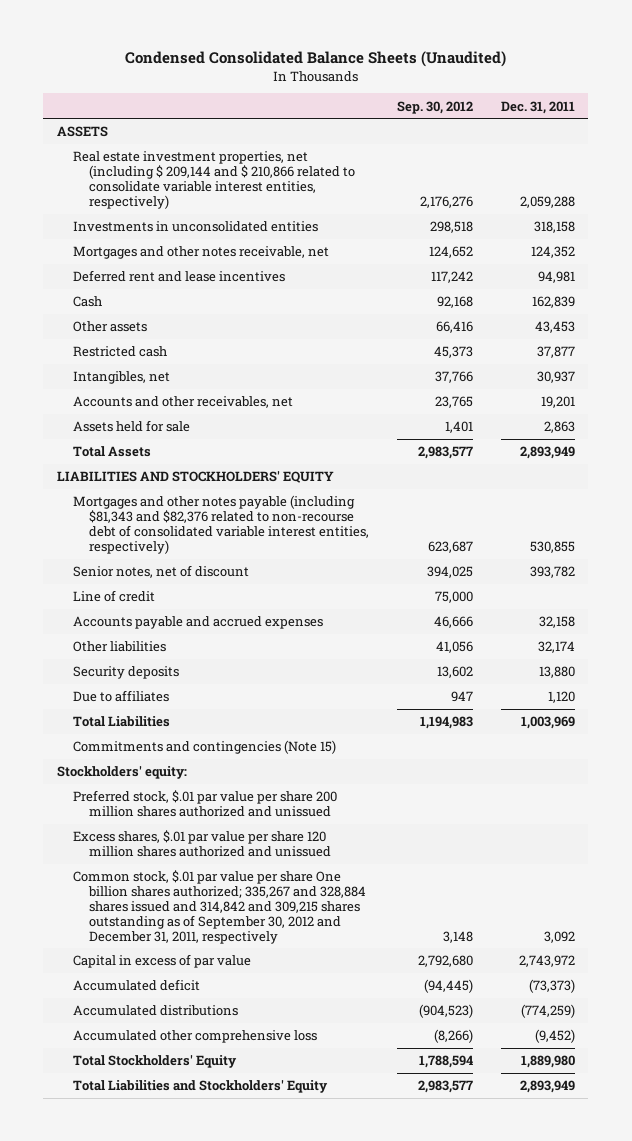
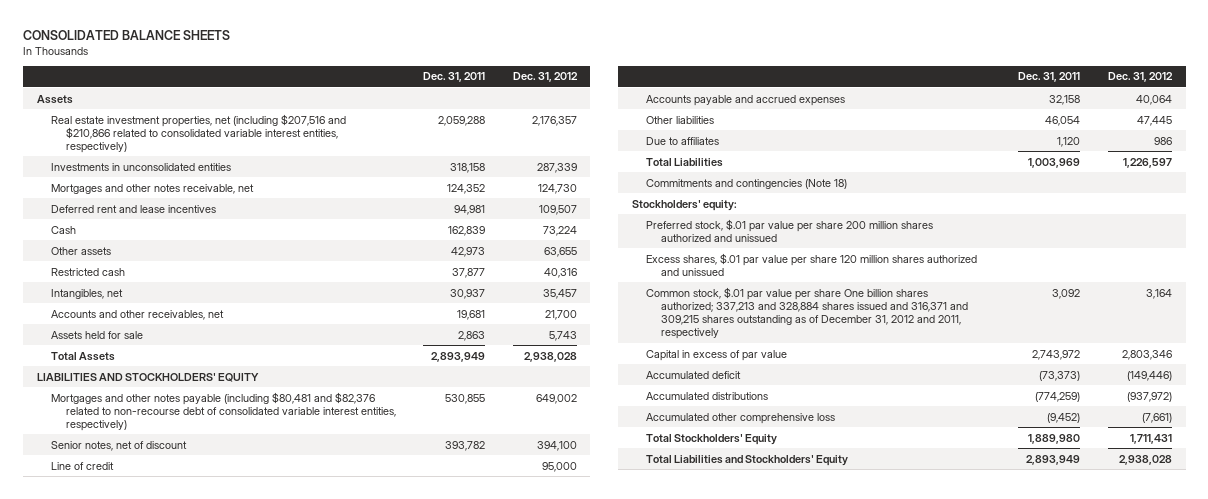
[124,51,506,68] Condensed Consolidated Balance Sheets (Unaudited) -> [22,29,230,40] CONSOLIDATED BALANCE SHEETS
[396,100,473,114] Sep. 30, 2012 -> none
none -> [512,72,578,83] Dec. 31, 2012
[57,126,109,138] ASSETS -> [36,94,73,104] Assets
[73,151,355,209] Real estate investment properties, net (including $ 209,144 and $ 210,866 related to consolidate variable interest entities, respectively) -> [51,113,347,153] Real estate investment properties, net (including $207,516 and $210,866 related to consolidated variable interest entities, respectively)
[534,321,575,334] 43,453 -> [451,246,486,257] 42,973
[540,396,575,409] 19,201 -> [457,309,486,320] 19,681
[73,495,369,554] Mortgages and other notes payable (including $81,343 and $82,376 related to non-recourse debt of consolidated variable interest entities, respectively) -> [51,391,396,431] Mortgages and other notes payable (including $80,481 and $82,376 related to non-recourse debt of consolidated variable interest entities, respectively)
[73,666,180,680] Security deposits -> none
[537,641,575,654] 32,174 -> [1045,115,1081,126] 46,054
[73,740,337,755] Commitments and contingencies (Note 15) -> [646,178,848,189] Commitments and contingencies (Note 18)
[73,870,366,944] Common stock, $.01 par value per share One billion shares authorized; 335,267 and 328,884 shares issued and 314,842 and 309,215 shares outstanding as of September 30, 2012 and December 31, 2011, respectively -> [646,286,968,339] Common stock, $.01 par value per share One billion shares authorized; 337,213 and 328,884 shares issued and 316,371 and 309,215 shares outstanding as of December 31, 2012 and 2011, respectively

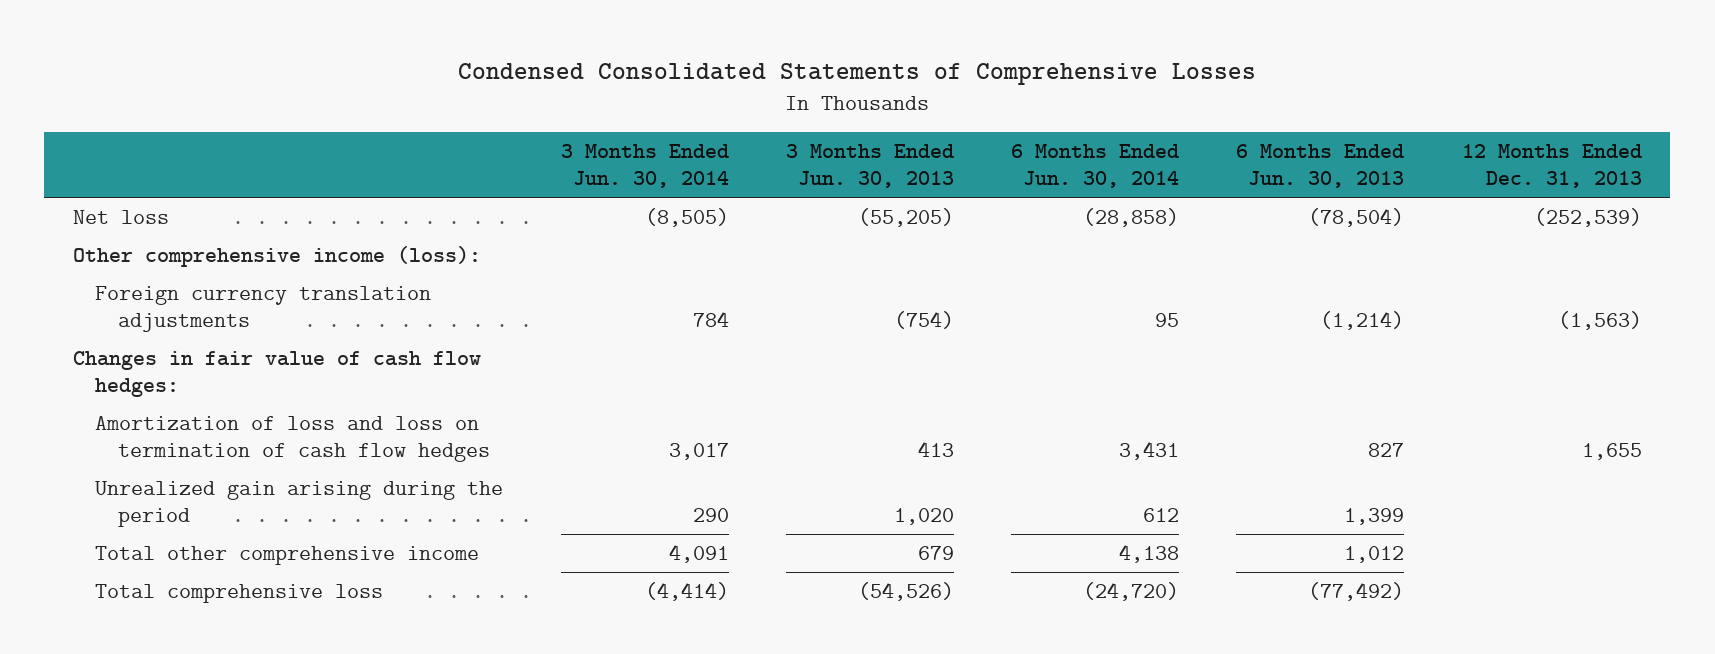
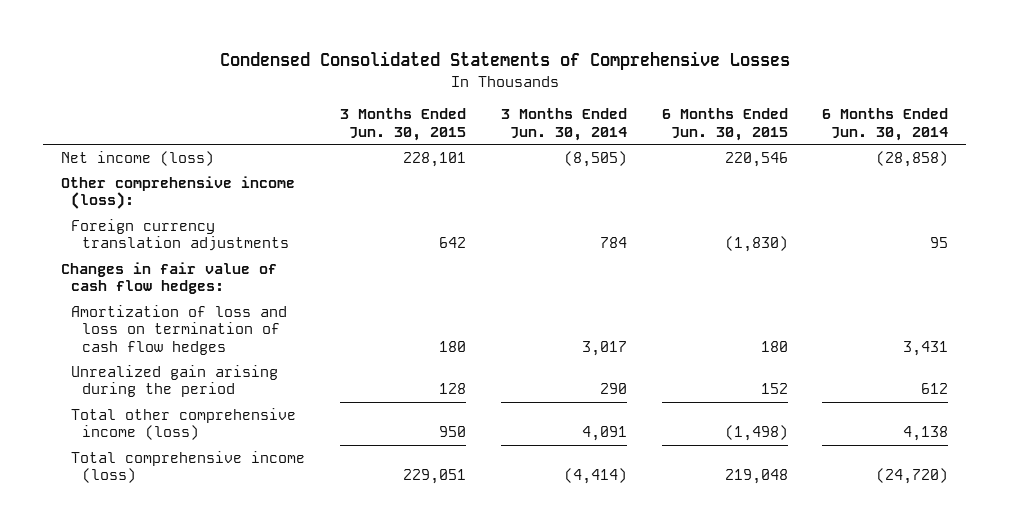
[785,144,954,189] 3 Months Ended Jun. 30, 2013 -> none
[1236,144,1405,189] 6 Months Ended Jun. 30, 2013 -> none
[1461,144,1642,189] 12 Months Ended Dec. 31, 2013 -> none
none -> [340,108,467,141] 3 Months Ended Jun. 30, 2015
none -> [661,108,788,141] 6 Months Ended Jun. 30, 2015
[72,209,169,224] Net loss -> [60,150,214,166] Net income (loss)
[95,545,480,565] Total other comprehensive income -> [71,407,297,441] Total other comprehensive income (loss)
[95,583,384,603] Total comprehensive loss -> [71,450,306,484] Total comprehensive income (loss)

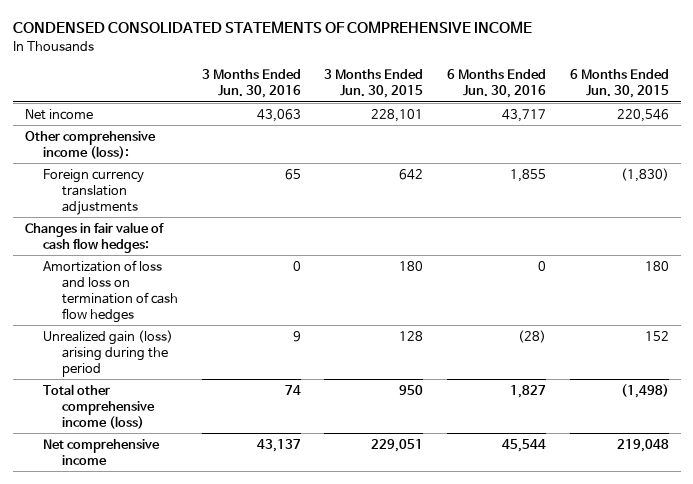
[219,51,790,71] Condensed Consolidated Statements of Comprehensive Losses -> [12,21,532,34] CONDENSED CONSOLIDATED STATEMENTS OF COMPREHENSIVE INCOME
[500,108,627,141] 3 Months Ended Jun. 30, 2014 -> none
[822,108,949,141] 6 Months Ended Jun. 30, 2014 -> none
none -> [201,69,301,99] 3 Months Ended Jun. 30, 2016
none -> [447,69,547,99] 6 Months Ended Jun. 30, 2016
[60,150,214,166] Net income (loss) -> [24,108,93,120] Net income
[71,364,279,398] Unrealized gain arising during the period -> [43,329,174,377] Unrealized gain (loss) arising during the period
[71,450,306,484] Total comprehensive income (loss) -> [43,438,161,465] Net comprehensive income

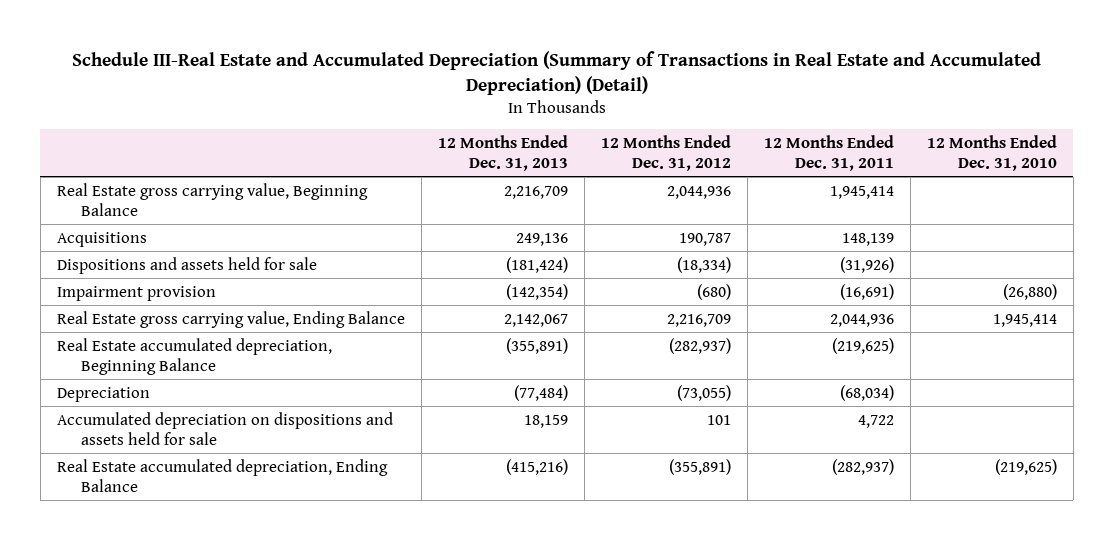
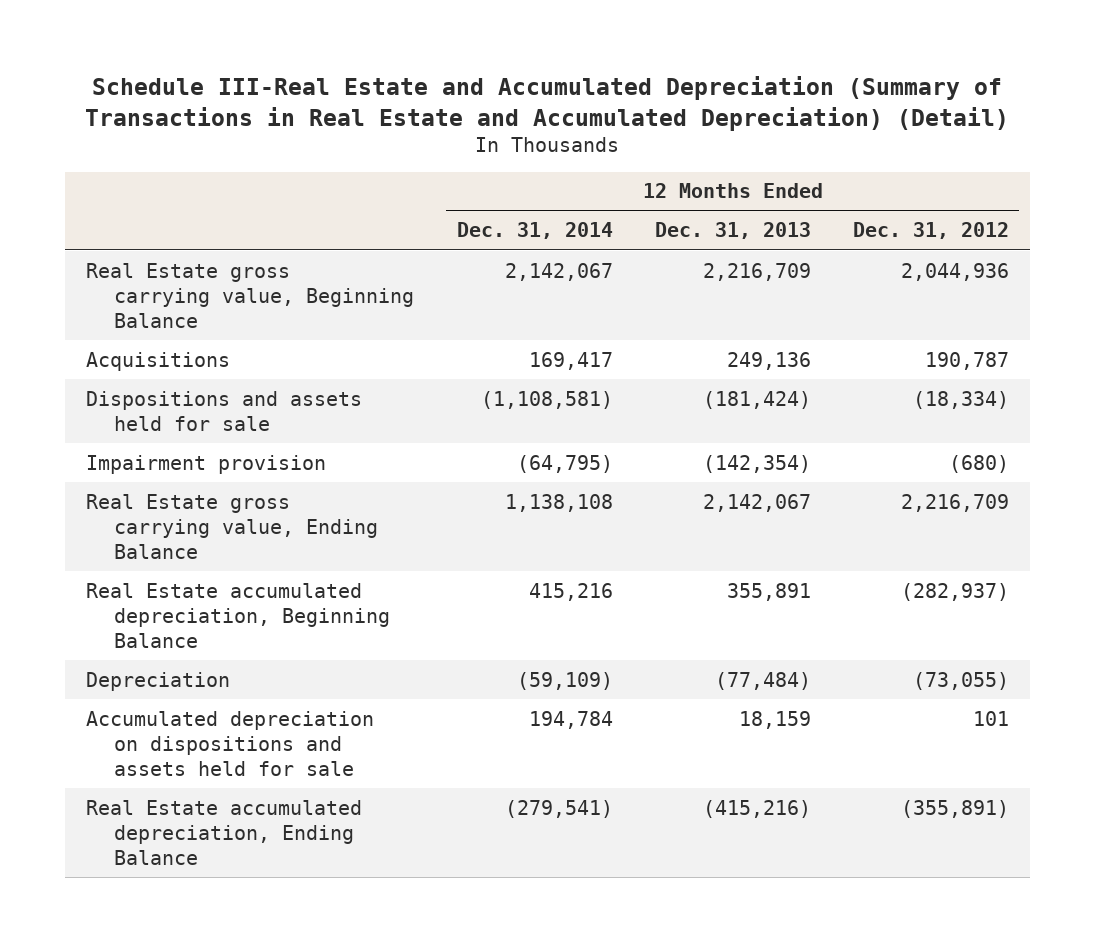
[763,134,894,171] 12 Months Ended Dec. 31, 2011 -> none
[926,134,1057,171] 12 Months Ended Dec. 31, 2010 -> none
none -> [456,222,613,240] Dec. 31, 2014
[505,337,568,354] (355,891) -> [726,582,811,601] 355,891

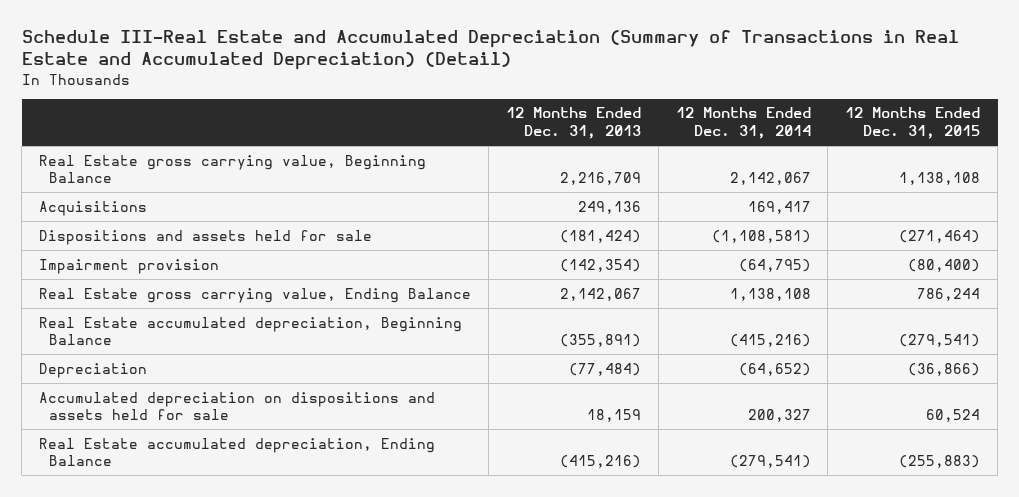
[852,222,1009,240] Dec. 31, 2012 -> none
none -> [845,107,981,140] 12 Months Ended Dec. 31, 2015
[528,582,613,601] 415,216 -> [729,334,811,348] (415,216)
[726,582,811,601] 355,891 -> [559,334,641,348] (355,891)
[516,671,613,690] (59,109) -> [738,362,811,376] (64,652)
[528,710,613,729] 194,784 -> [747,409,811,423] 200,327

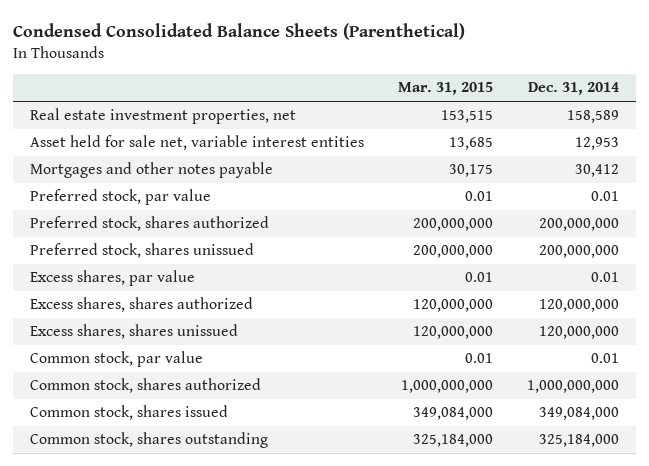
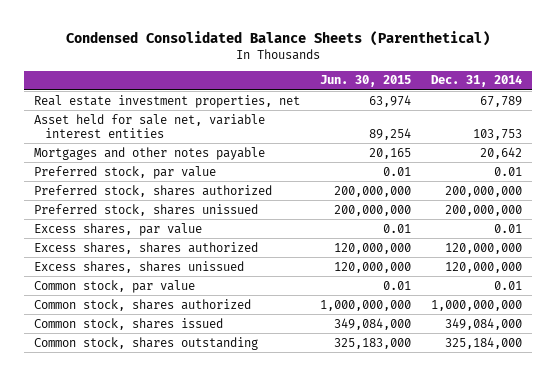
[397,82,493,96] Mar. 31, 2015 -> none
none -> [320,75,412,88] Jun. 30, 2015
[567,110,620,124] 158,589 -> [479,95,522,107] 67,789
[575,137,620,151] 12,953 -> [472,128,522,140] 103,753
[575,164,620,178] 30,412 -> [479,146,522,159] 20,642

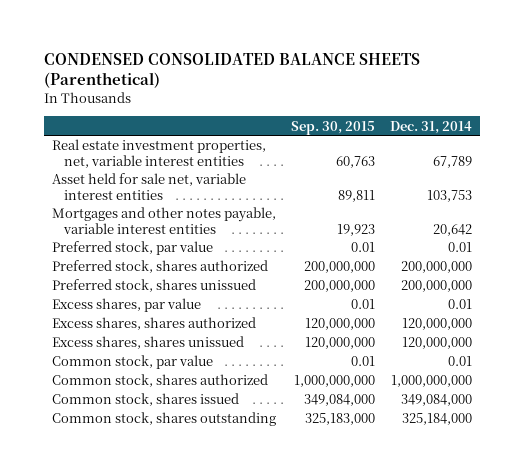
[66,30,491,46] Condensed Consolidated Balance Sheets (Parenthetical) -> [44,52,421,89] CONDENSED CONSOLIDATED BALANCE SHEETS (Parenthetical)
[320,75,412,88] Jun. 30, 2015 -> none
none -> [291,120,376,135] Sep. 30, 2015
[34,94,301,108] Real estate investment properties, net -> [51,139,266,168] Real estate investment properties, net, variable interest entities
[34,146,266,160] Mortgages and other notes payable -> [51,207,276,234] Mortgages and other notes payable, variable interest entities

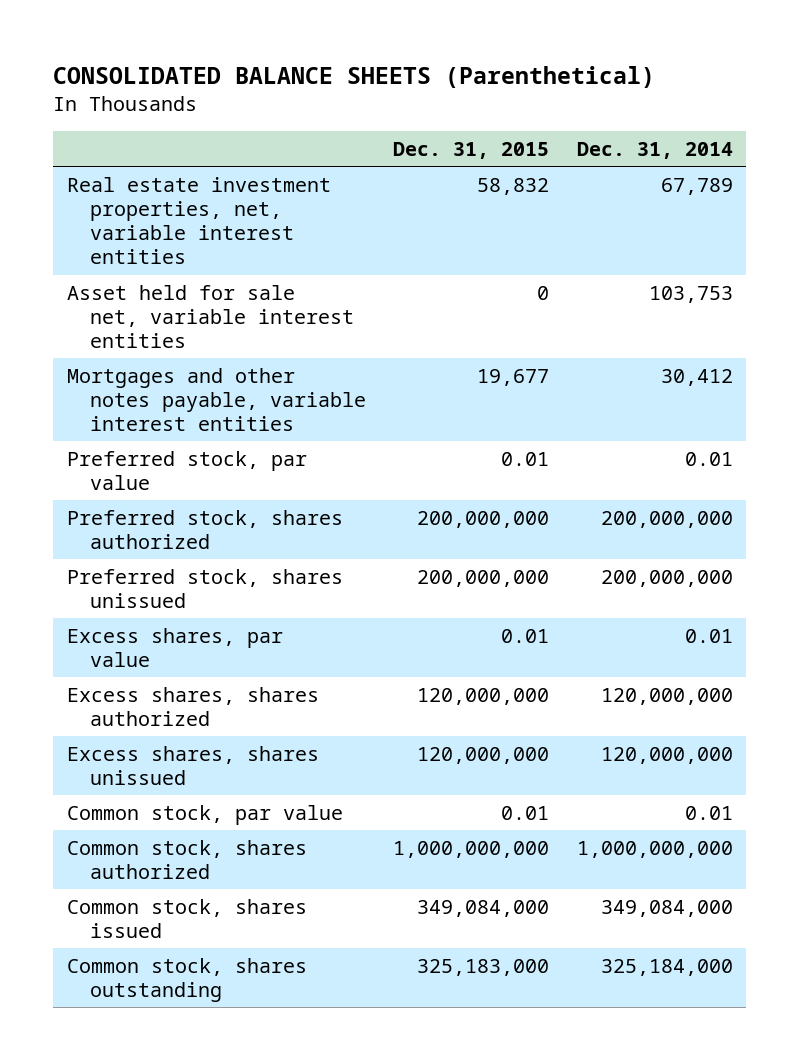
[44,52,421,89] CONDENSED CONSOLIDATED BALANCE SHEETS (Parenthetical) -> [53,66,656,89] CONSOLIDATED BALANCE SHEETS (Parenthetical)
[291,120,376,135] Sep. 30, 2015 -> none
none -> [393,141,550,159] Dec. 31, 2015
[433,223,473,236] 20,642 -> [660,368,733,386] 30,412

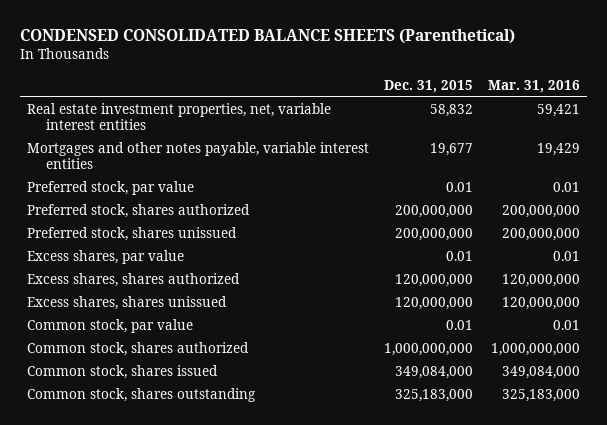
[53,66,656,89] CONSOLIDATED BALANCE SHEETS (Parenthetical) -> [19,28,515,44] CONDENSED CONSOLIDATED BALANCE SHEETS (Parenthetical)
[576,141,733,159] Dec. 31, 2014 -> none
none -> [487,79,580,93] Mar. 31, 2016
[66,284,355,349] Asset held for sale net, variable interest entities -> none

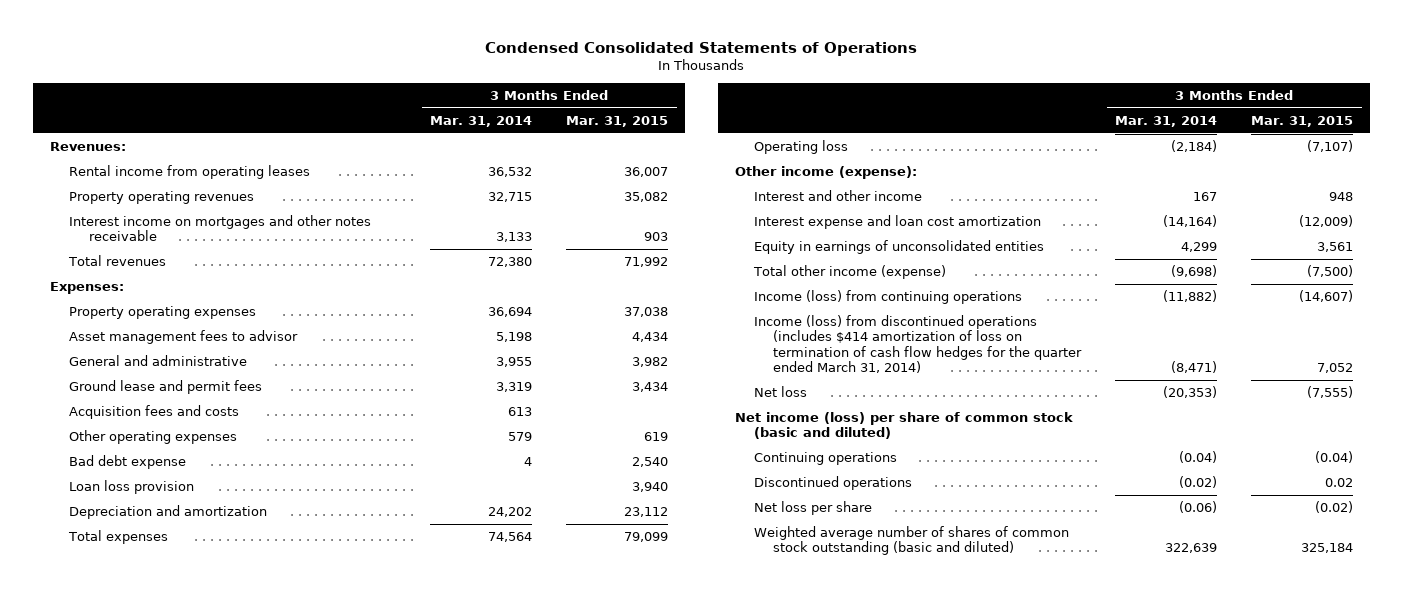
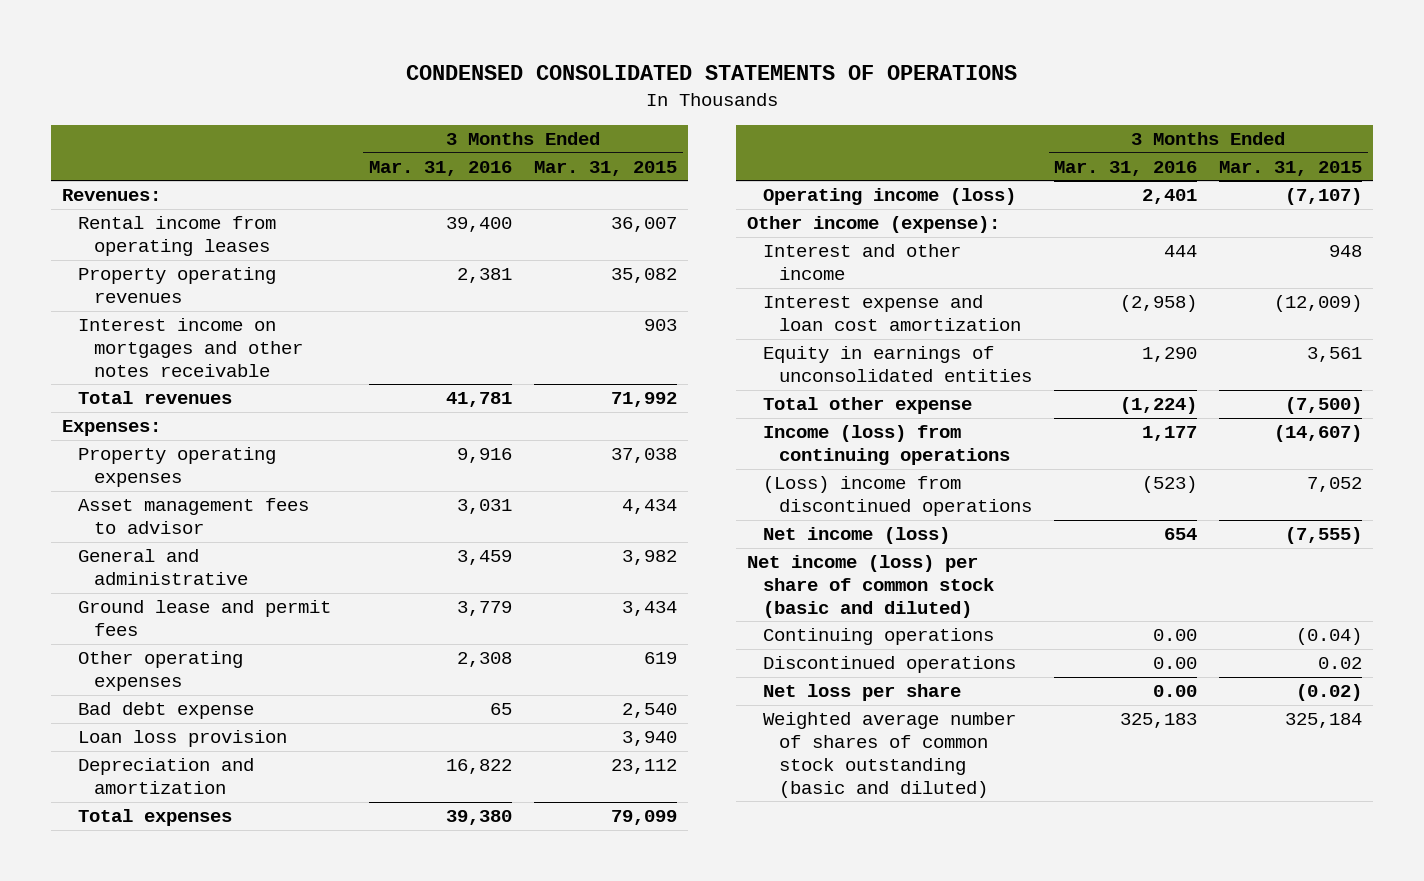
[485,41,918,56] Condensed Consolidated Statements of Operations -> [405,65,1017,81] CONDENSED CONSOLIDATED STATEMENTS OF OPERATIONS
[430,115,533,127] Mar. 31, 2014 -> none
none -> [368,160,512,176] Mar. 31, 2016
[69,405,240,420] Acquisition fees and costs -> none
[754,140,849,155] Operating loss -> [762,188,1016,206] Operating income (loss)
[753,265,947,280] Total other income (expense) -> [762,397,972,415] Total other expense
[754,315,1083,374] Income (loss) from discontinued operations (includes $414 amortization of loss on termination of cash flow hedges for the quarter ended March 31, 2014) -> [762,476,1032,517] (Loss) income from discontinued operations
[754,386,808,398] Net loss -> [762,527,950,545] Net income (loss)

